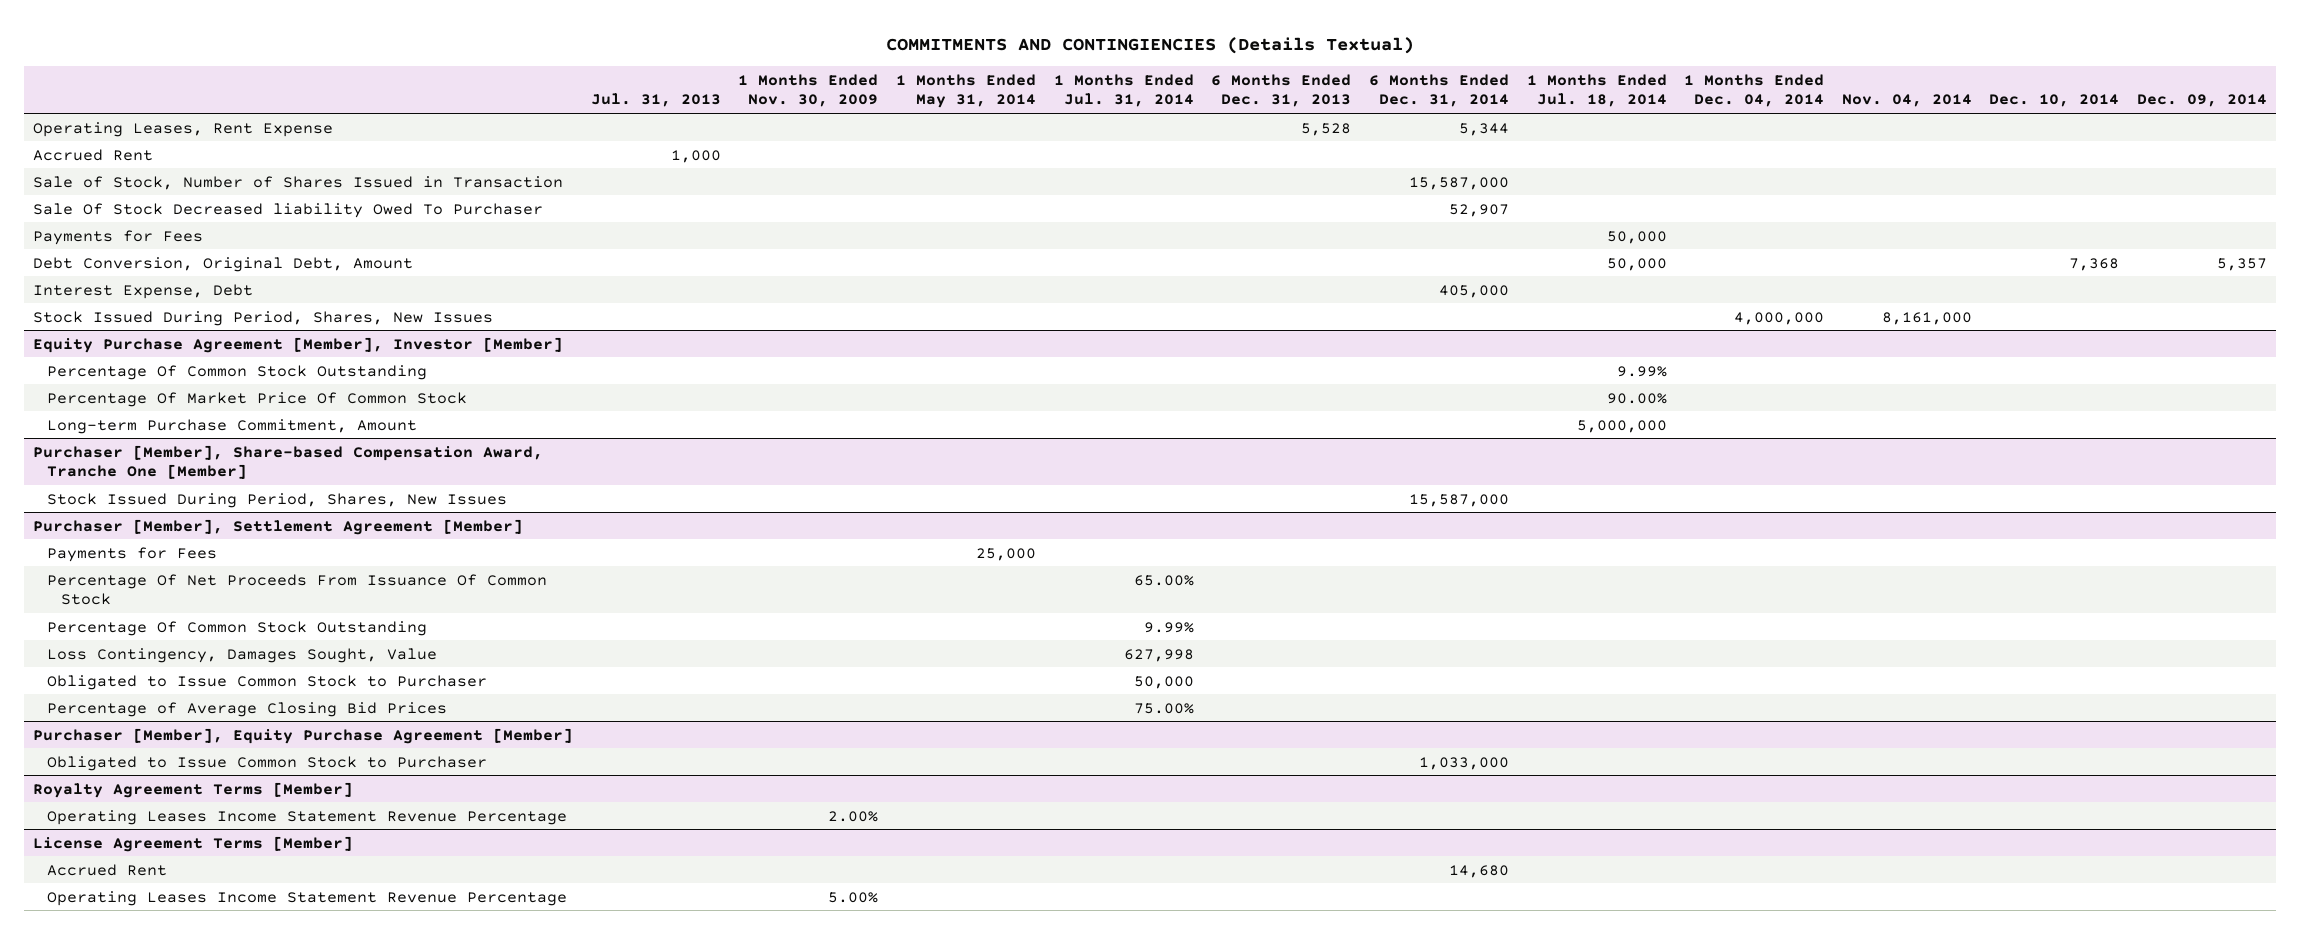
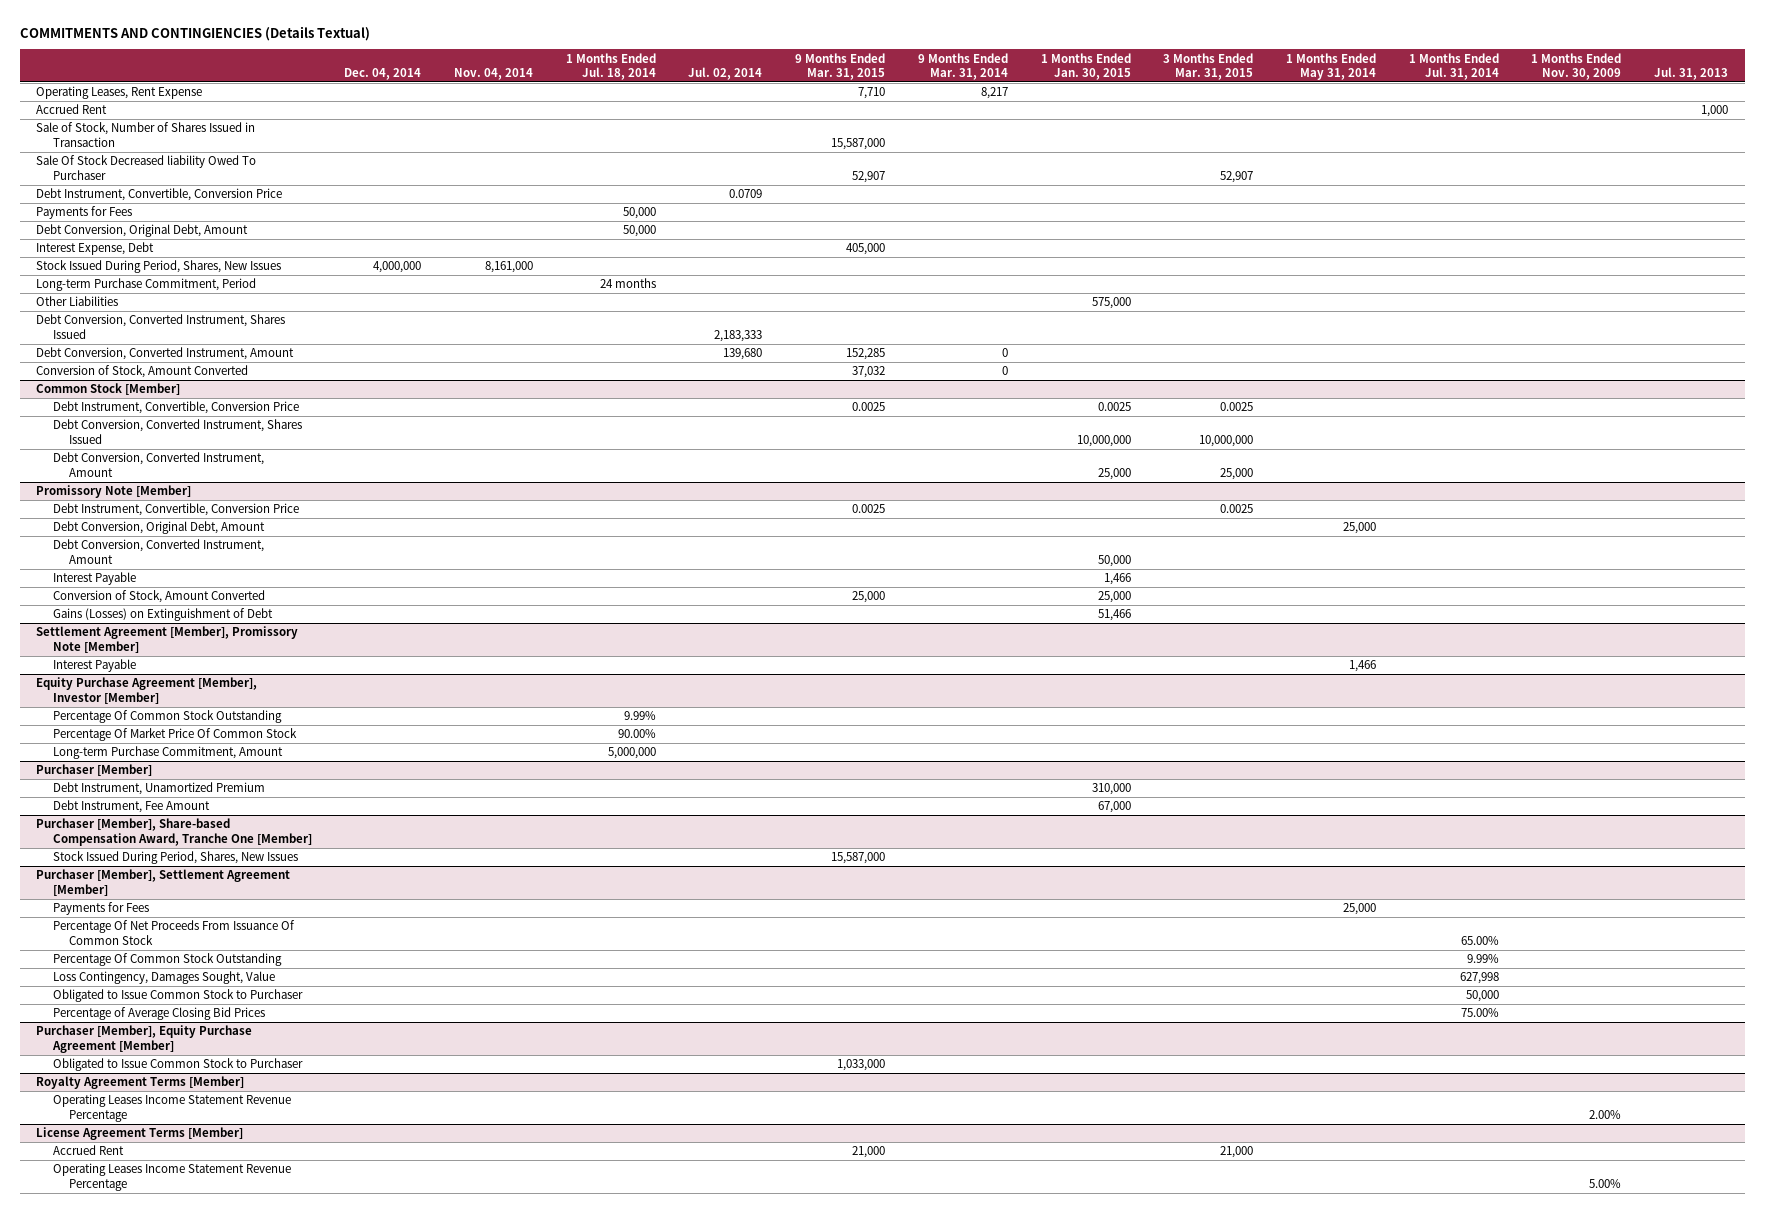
[1211,73,1352,108] 6 Months Ended Dec. 31, 2013 -> none
[1368,73,1509,108] 6 Months Ended Dec. 31, 2014 -> none
[1684,73,1825,108] 1 Months Ended Dec. 04, 2014 -> none
[1989,94,2120,108] Dec. 10, 2014 -> none
[2137,94,2268,108] Dec. 09, 2014 -> none
none -> [344,67,422,80] Dec. 04, 2014
none -> [688,66,763,80] Jul. 02, 2014
none -> [795,52,886,80] 9 Months Ended Mar. 31, 2015
none -> [917,52,1008,80] 9 Months Ended Mar. 31, 2014
none -> [1040,52,1131,80] 1 Months Ended Jan. 30, 2015
none -> [1163,52,1254,80] 3 Months Ended Mar. 31, 2015
none -> [36,188,283,202] Debt Instrument, Convertible, Conversion Price
none -> [36,278,257,292] Long-term Purchase Commitment, Period
none -> [36,296,119,307] Other Liabilities
none -> [36,314,286,339] Debt Conversion, Converted Instrument, Shares Issued
none -> [36,347,295,361] Debt Conversion, Converted Instrument, Amount
none -> [36,365,249,379] Conversion of Stock, Amount Converted
none -> [36,383,181,396] Common Stock [Member]
none -> [52,401,299,415] Debt Instrument, Convertible, Conversion Price
none -> [52,419,302,444] Debt Conversion, Converted Instrument, Shares Issued
none -> [52,452,264,477] Debt Conversion, Converted Instrument, Amount
none -> [36,485,192,499] Promissory Note [Member]
none -> [52,503,299,517] Debt Instrument, Convertible, Conversion Price
none -> [52,521,265,535] Debt Conversion, Original Debt, Amount
none -> [52,539,264,564] Debt Conversion, Converted Instrument, Amount
none -> [52,572,136,586] Interest Payable
none -> [52,590,265,604] Conversion of Stock, Amount Converted
none -> [52,608,273,622] Gains (Losses) on Extinguishment of Debt
none -> [36,626,299,653] Settlement Agreement [Member], Promissory Note [Member]
none -> [52,659,136,673] Interest Payable
none -> [36,764,153,777] Purchaser [Member]
none -> [52,782,265,796] Debt Instrument, Unamortized Premium
none -> [52,800,210,814] Debt Instrument, Fee Amount

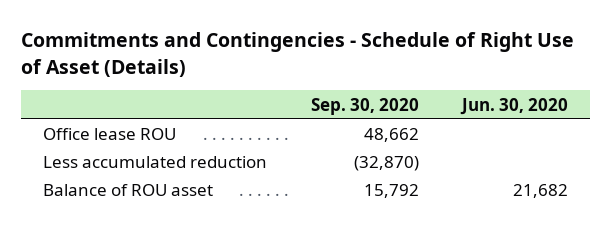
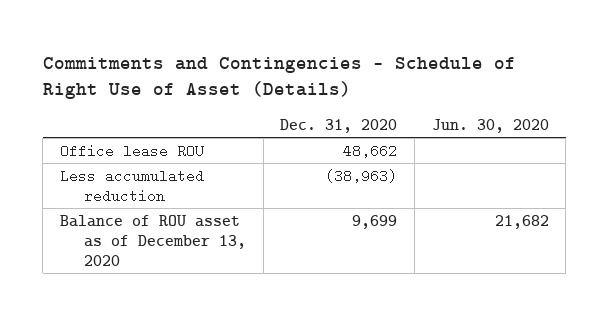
[310,97,419,115] Sep. 30, 2020 -> none
none -> [280,118,398,133] Dec. 31, 2020
[43,184,214,197] Balance of ROU asset -> [59,214,247,266] Balance of ROU asset as of December 13, 2020

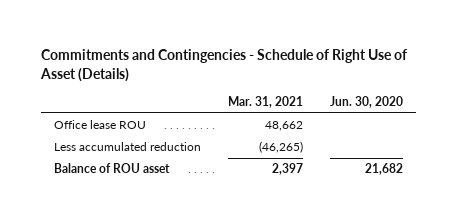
[280,118,398,133] Dec. 31, 2020 -> none
none -> [228,96,304,109] Mar. 31, 2021
[59,214,247,266] Balance of ROU asset as of December 13, 2020 -> [54,163,171,174] Balance of ROU asset

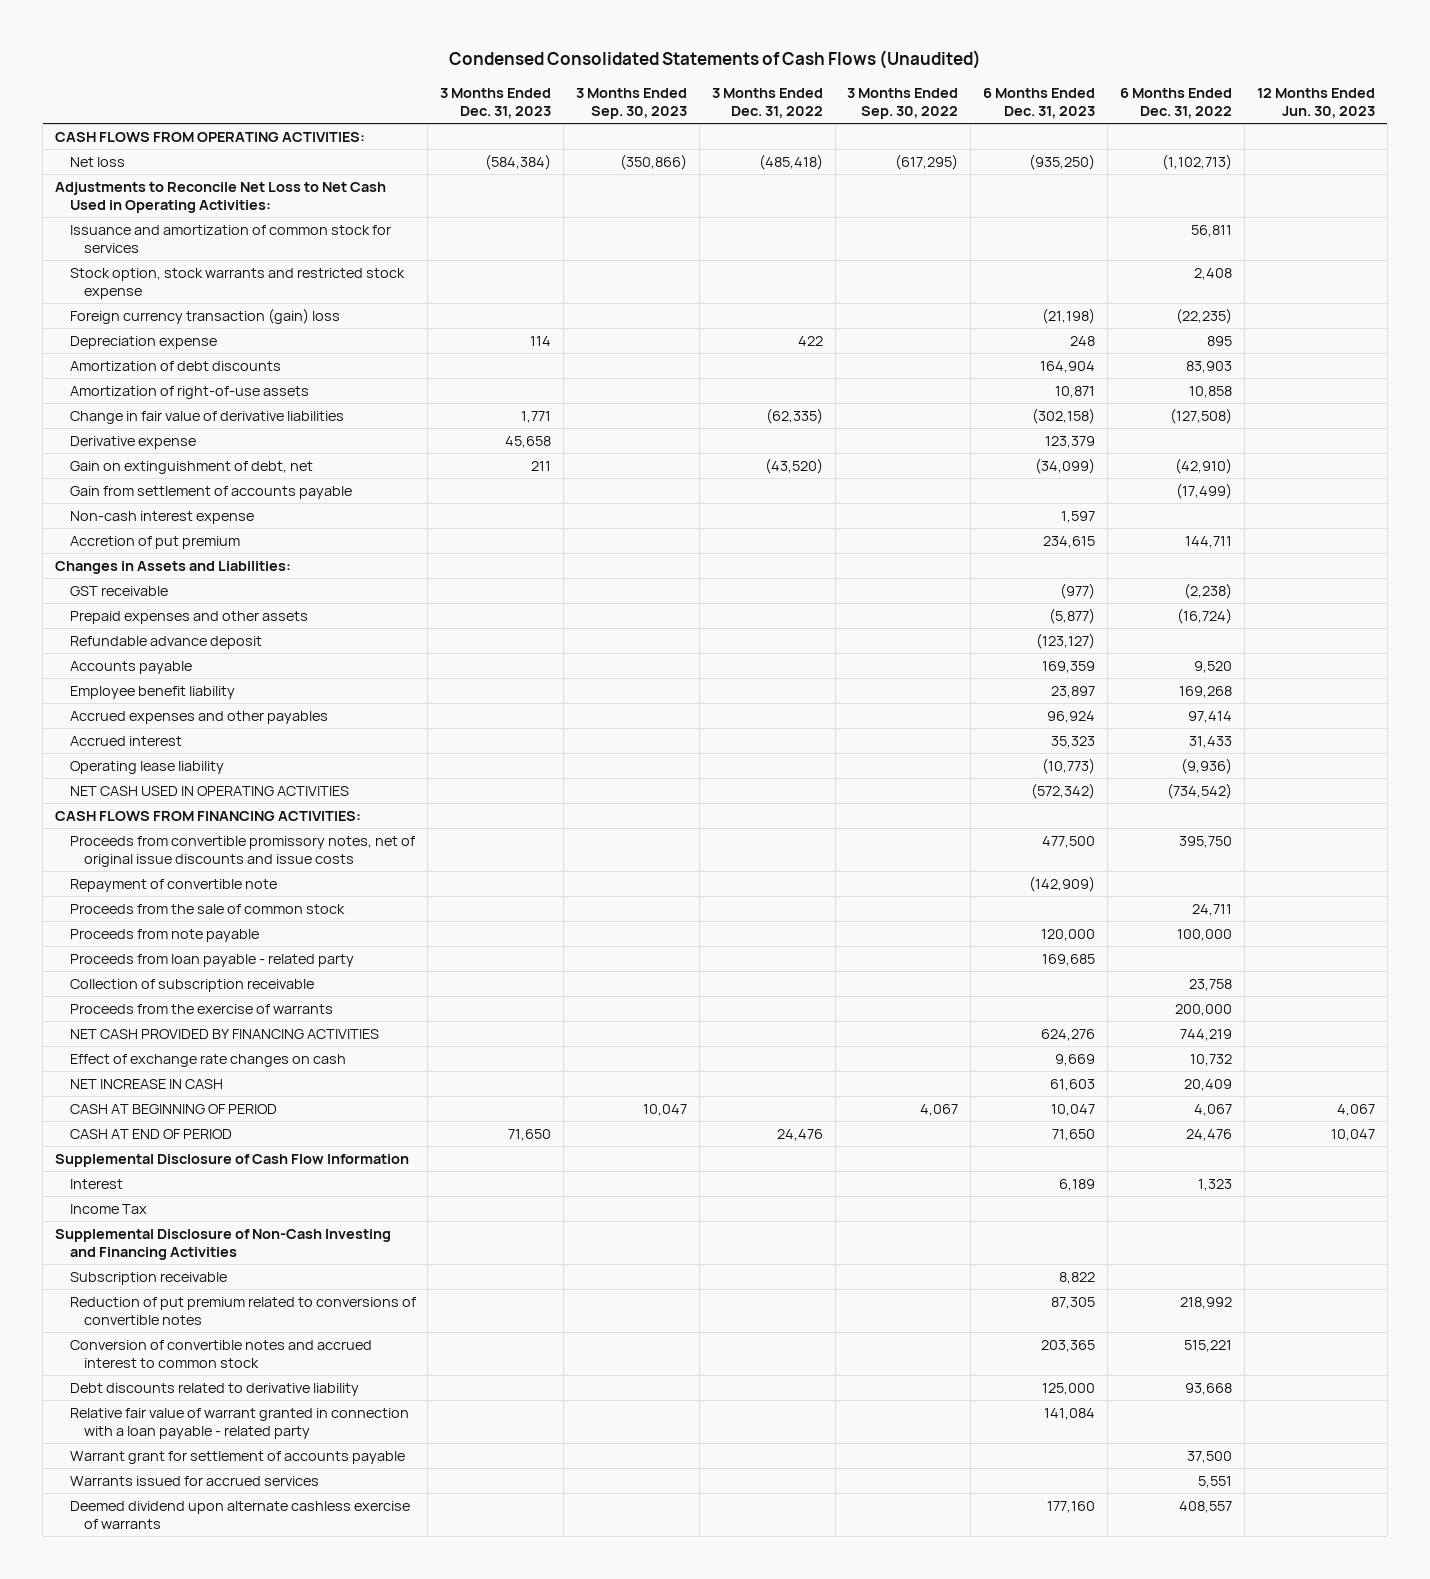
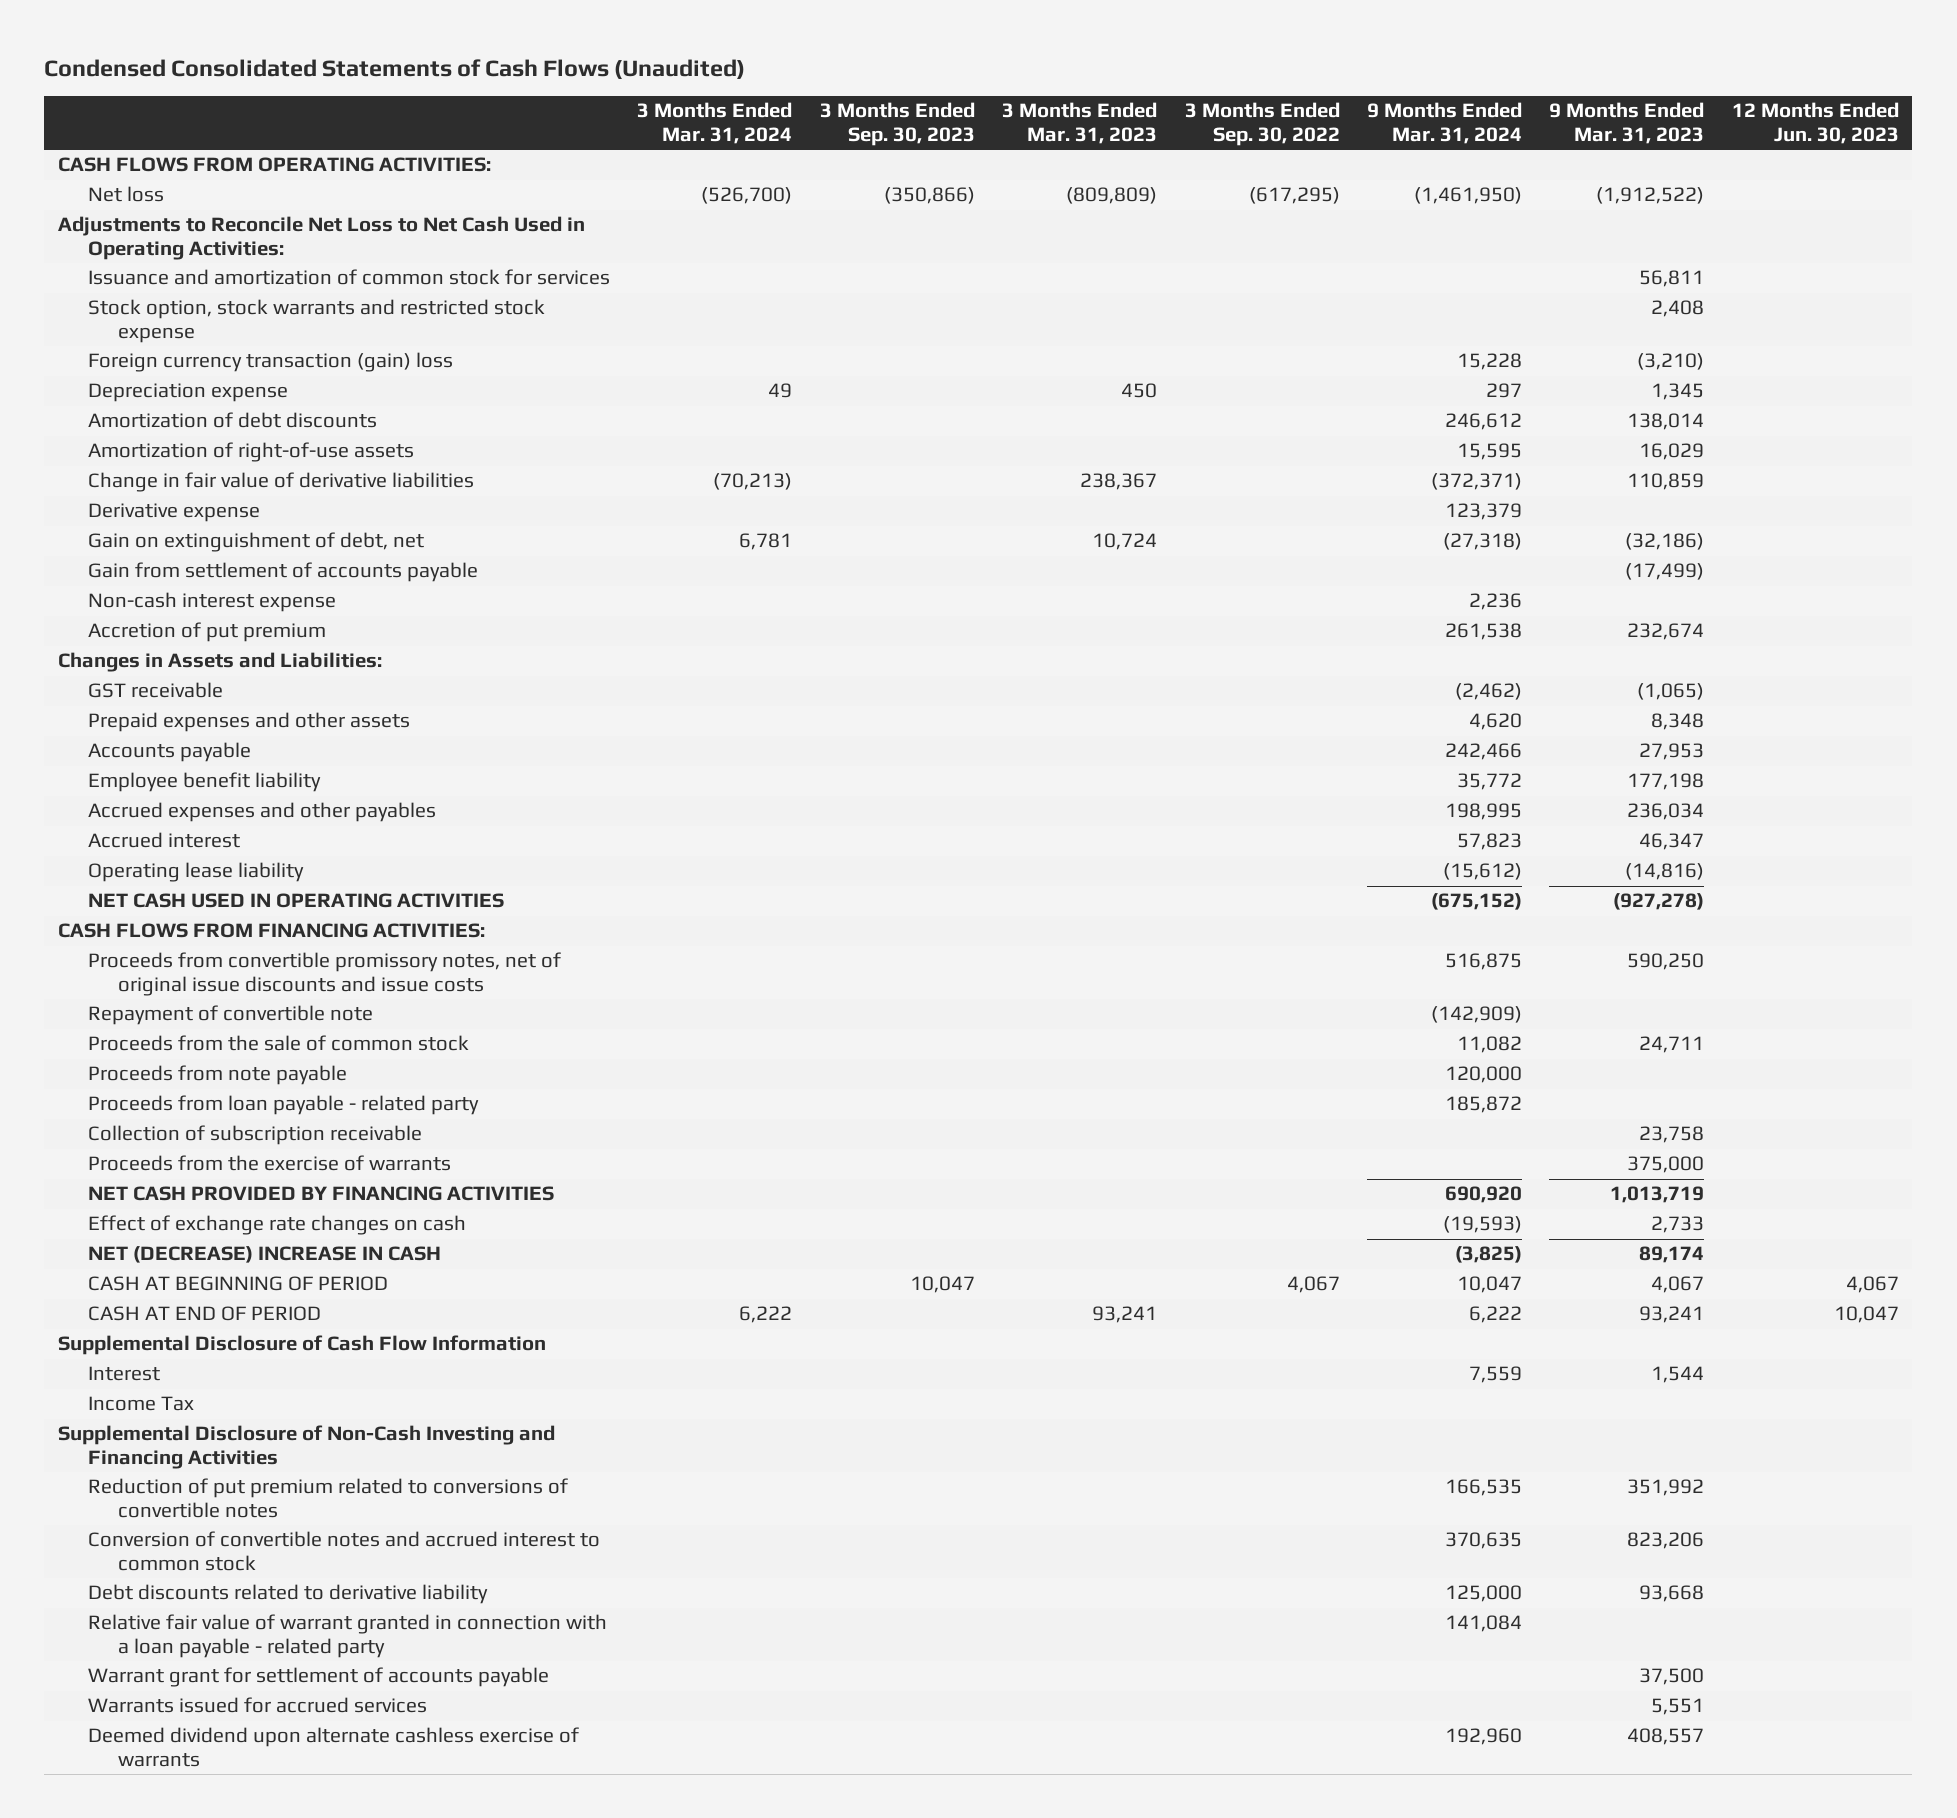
[440,87,552,119] 3 Months Ended Dec. 31, 2023 -> none
[711,87,823,119] 3 Months Ended Dec. 31, 2022 -> none
[983,87,1096,119] 6 Months Ended Dec. 31, 2023 -> none
[1119,87,1232,119] 6 Months Ended Dec. 31, 2022 -> none
none -> [637,102,793,145] 3 Months Ended Mar. 31, 2024
none -> [1002,102,1158,145] 3 Months Ended Mar. 31, 2023
none -> [1366,102,1522,145] 9 Months Ended Mar. 31, 2024
none -> [1549,102,1705,145] 9 Months Ended Mar. 31, 2023
[69,635,262,649] Refundable advance deposit -> none
[69,1078,223,1089] NET INCREASE IN CASH -> [87,1246,441,1264] NET (DECREASE) INCREASE IN CASH
[69,1271,227,1285] Subscription receivable -> none

